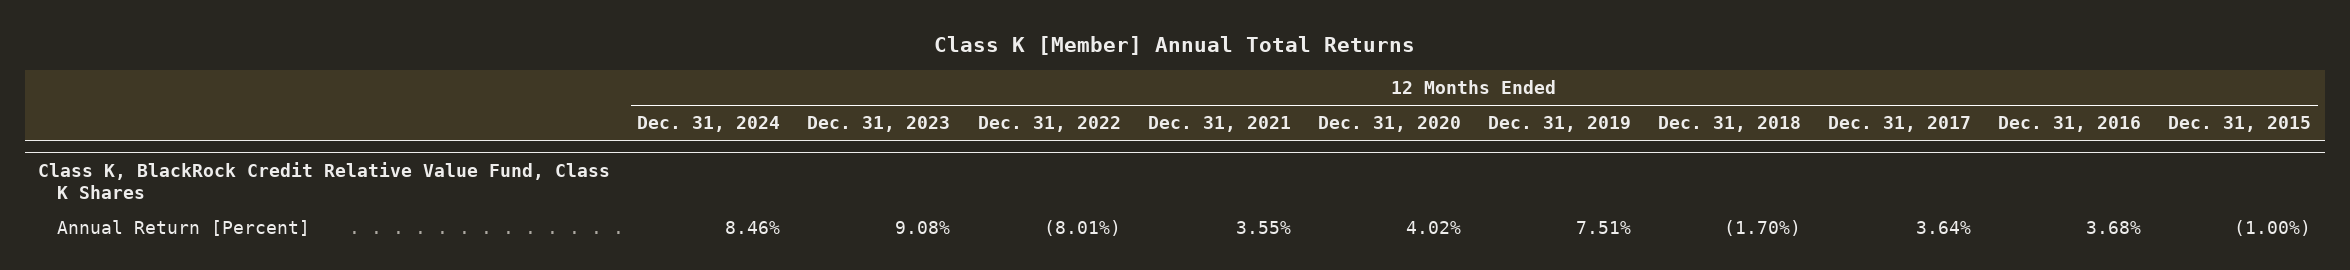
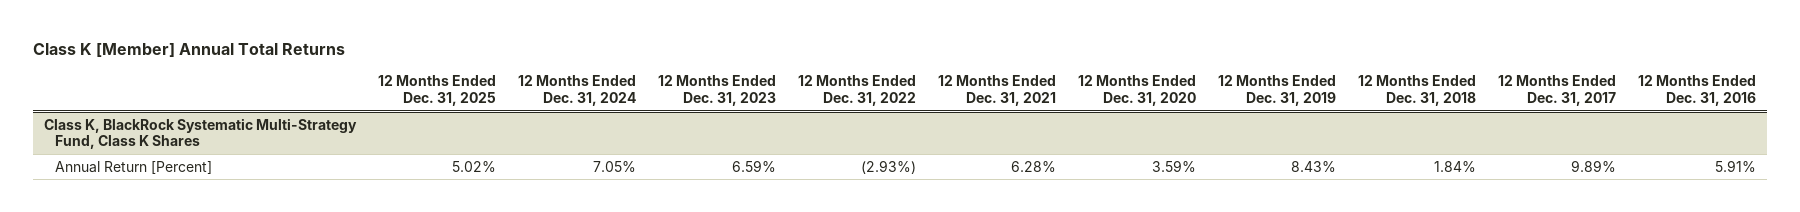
[2168,116,2312,133] Dec. 31, 2015 -> none
none -> [378,75,497,107] 12 Months Ended Dec. 31, 2025
[38,162,611,200] Class K, BlackRock Credit Relative Value Fund, Class K Shares -> none
none -> [44,117,358,150] Class K, BlackRock Systematic Multi-Strategy Fund, Class K Shares
[725,221,781,235] 8.46% -> [593,160,637,172] 7.05%
[895,221,951,235] 9.08% -> [732,159,777,172] 6.59%
[1043,220,1121,237] (8.01%) -> [861,159,917,174] (2.93%)
[1235,221,1291,235] 3.55% -> [1011,160,1057,172] 6.28%
[1405,221,1461,235] 4.02% -> [1152,159,1197,172] 3.59%
[1575,221,1631,235] 7.51% -> [1291,160,1337,172] 8.43%
[1724,220,1802,237] (1.70%) -> [1434,160,1477,172] 1.84%
[1916,221,1972,235] 3.64% -> [1571,159,1617,172] 9.89%
[2086,221,2142,235] 3.68% -> [1715,159,1757,172] 5.91%

